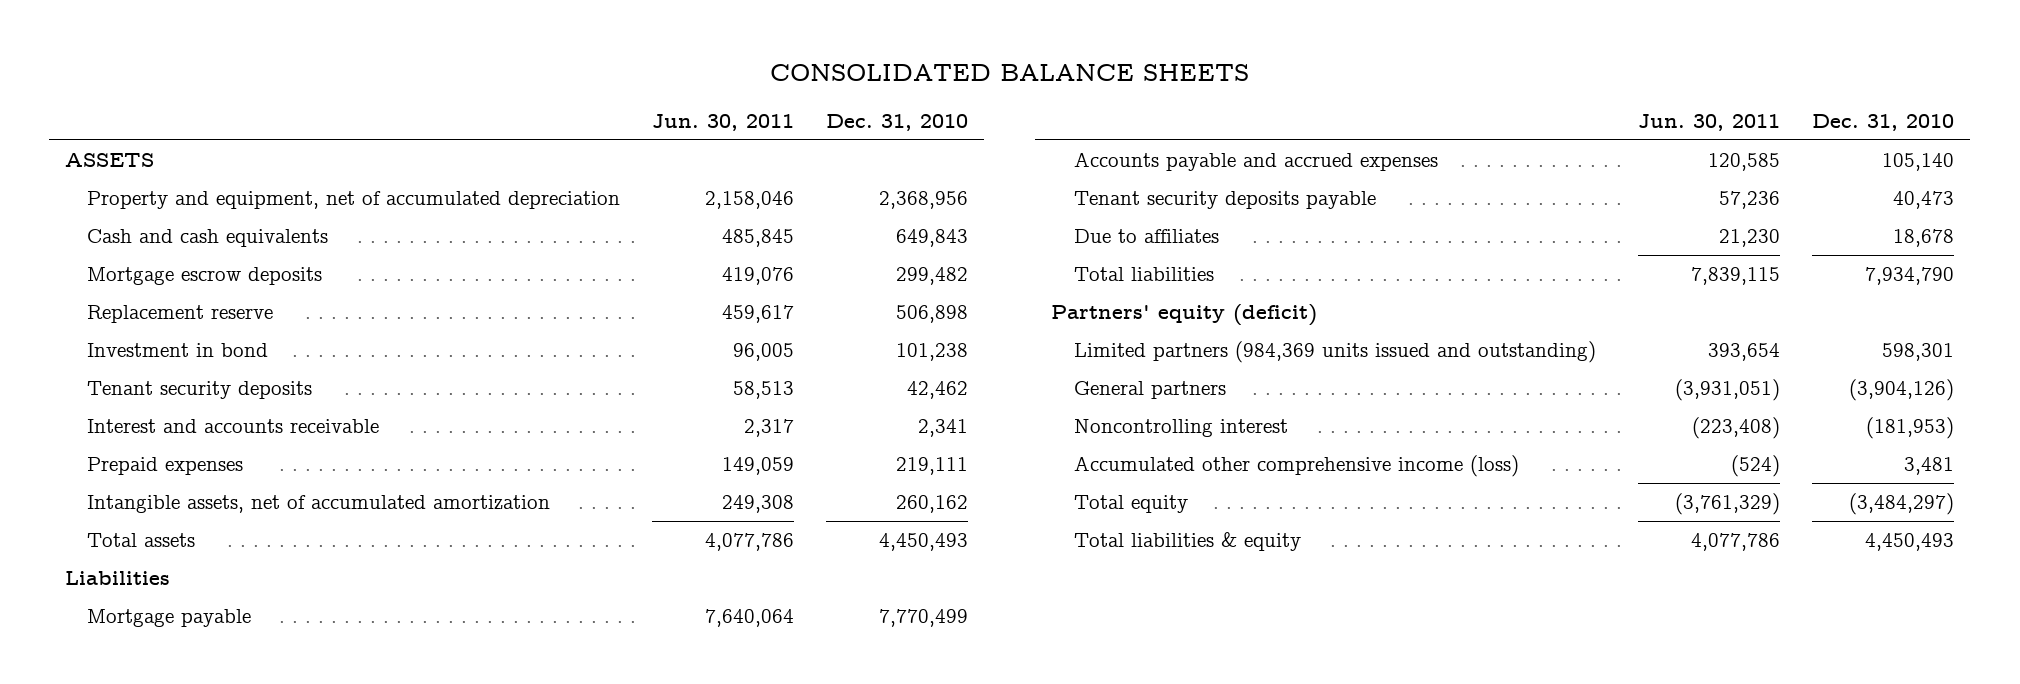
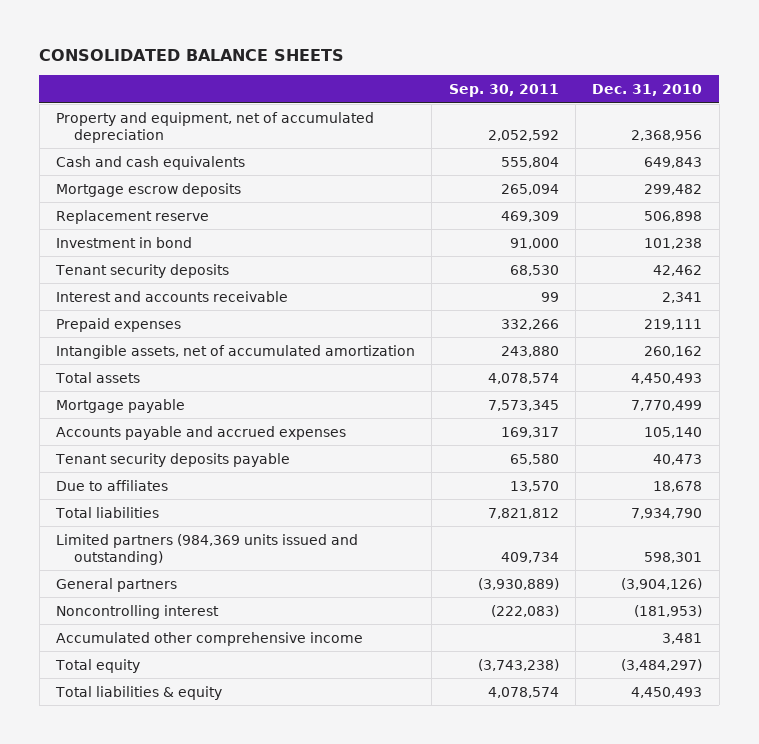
[652,113,795,131] Jun. 30, 2011 -> none
none -> [448,83,559,97] Sep. 30, 2011
[65,153,155,168] ASSETS -> none
[65,571,171,586] Liabilities -> none
[1051,304,1318,327] Partners' equity (deficit) -> none
[1073,455,1519,478] Accumulated other comprehensive income (loss) -> [56,631,364,646] Accumulated other comprehensive income

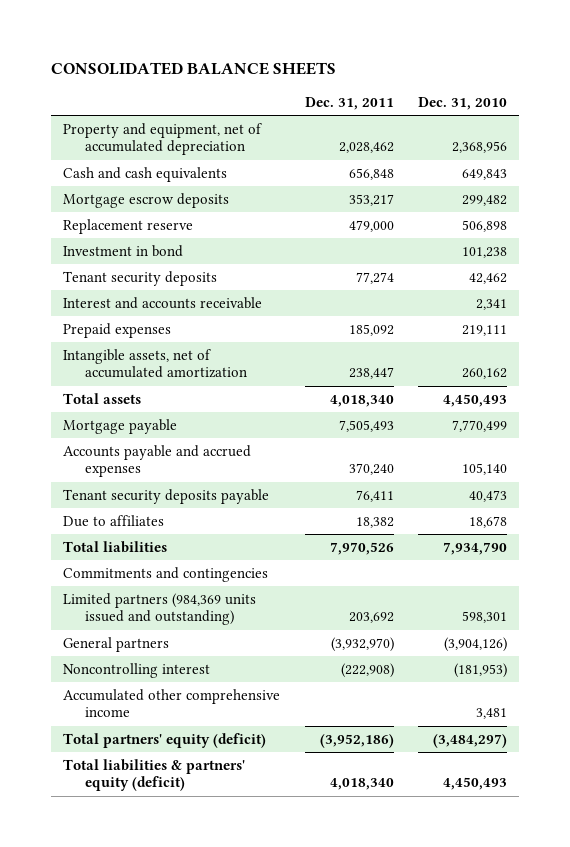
[448,83,559,97] Sep. 30, 2011 -> none
none -> [304,96,394,110] Dec. 31, 2011
none -> [63,567,269,583] Commitments and contingencies
[55,658,141,673] Total equity -> [63,733,267,749] Total partners' equity (deficit)
[55,685,223,700] Total liabilities & equity -> [63,759,246,792] Total liabilities & partners' equity (deficit)

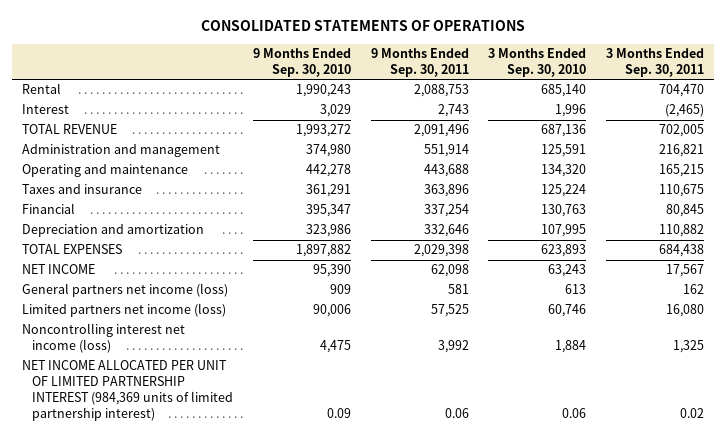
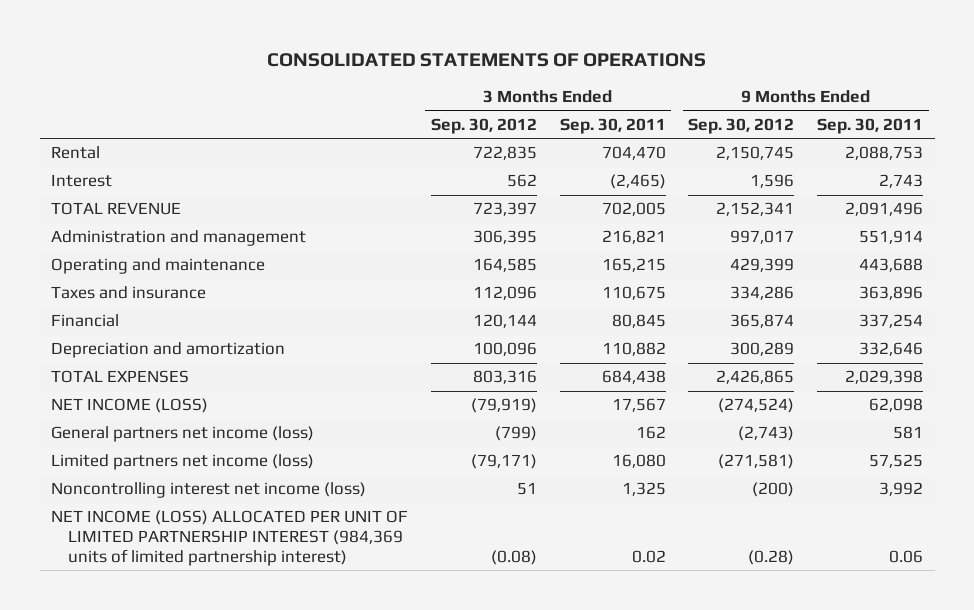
[252,47,351,77] 9 Months Ended Sep. 30, 2010 -> none
[488,47,587,77] 3 Months Ended Sep. 30, 2010 -> none
none -> [430,117,537,134] Sep. 30, 2012
none -> [688,117,795,134] Sep. 30, 2012
[22,264,96,275] NET INCOME -> [50,398,208,414] NET INCOME (LOSS)
[22,360,233,422] NET INCOME ALLOCATED PER UNIT OF LIMITED PARTNERSHIP INTEREST (984,369 units of limited partnership interest) -> [50,510,408,566] NET INCOME (LOSS) ALLOCATED PER UNIT OF LIMITED PARTNERSHIP INTEREST (984,369 units of limited partnership interest)

